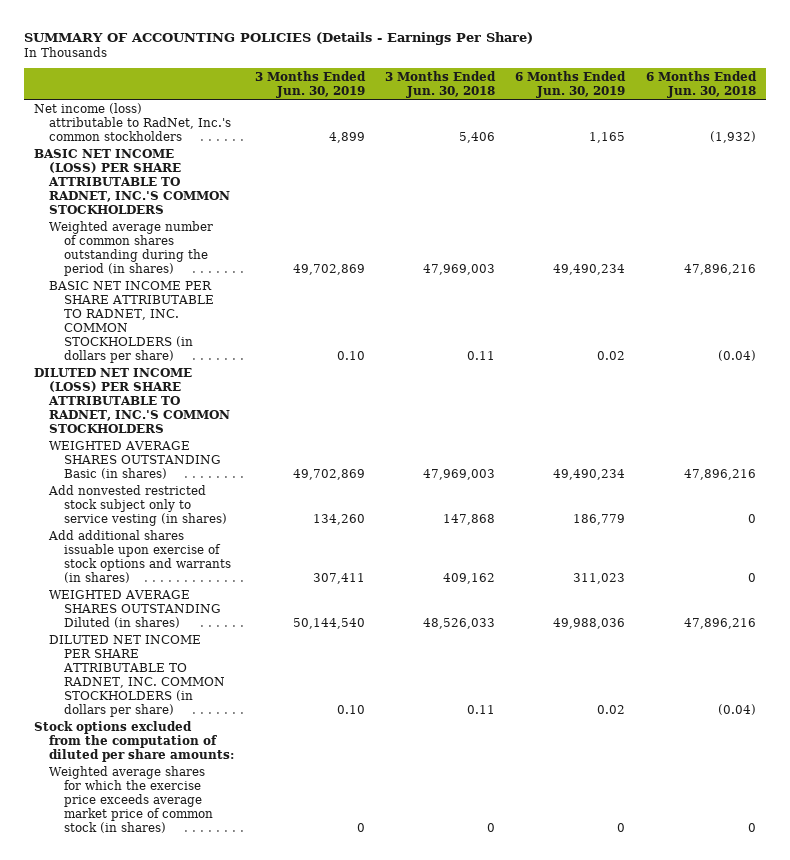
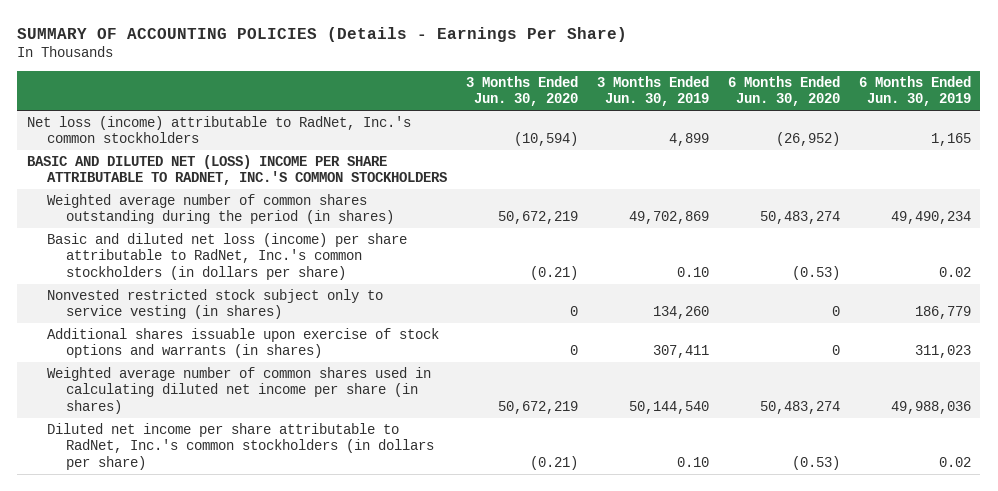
[385,70,497,98] 3 Months Ended Jun. 30, 2018 -> none
[645,70,757,98] 6 Months Ended Jun. 30, 2018 -> none
none -> [465,75,578,107] 3 Months Ended Jun. 30, 2020
none -> [727,75,840,107] 6 Months Ended Jun. 30, 2020
[34,102,232,141] Net income (loss) attributable to RadNet, Inc.'s common stockholders -> [26,115,411,144] Net loss (income) attributable to RadNet, Inc.'s common stockholders
[34,148,231,214] BASIC NET INCOME (LOSS) PER SHARE ATTRIBUTABLE TO RADNET, INC.'S COMMON STOCKHOLDERS -> [26,154,447,186] BASIC AND DILUTED NET (LOSS) INCOME PER SHARE ATTRIBUTABLE TO RADNET, INC.'S COMMON STOCKHOLDERS
[34,367,231,433] DILUTED NET INCOME (LOSS) PER SHARE ATTRIBUTABLE TO RADNET, INC.'S COMMON STOCKHOLDERS -> none
[49,440,222,479] WEIGHTED AVERAGE SHARES OUTSTANDING Basic (in shares) -> none
[34,720,235,762] Stock options excluded from the computation of diluted per share amounts: -> none
[49,765,214,833] Weighted average shares for which the exercise price exceeds average market price of common stock (in shares) -> none
[49,280,215,363] BASIC NET INCOME PER SHARE ATTRIBUTABLE TO RADNET, INC. COMMON STOCKHOLDERS (in dollars per share) -> [46,232,407,280] Basic and diluted net loss (income) per share attributable to RadNet, Inc.'s common stockholders (in dollars per share)
[48,484,228,526] Add nonvested restricted stock subject only to service vesting (in shares) -> [46,288,383,320] Nonvested restricted stock subject only to service vesting (in shares)
[48,529,232,583] Add additional shares issuable upon exercise of stock options and warrants (in shares) -> [46,327,439,359] Additional shares issuable upon exercise of stock options and warrants (in shares)
[49,589,222,628] WEIGHTED AVERAGE SHARES OUTSTANDING Diluted (in shares) -> [46,366,431,414] Weighted average number of common shares used in calculating diluted net income per share (in shares)
[49,634,226,717] DILUTED NET INCOME PER SHARE ATTRIBUTABLE TO RADNET, INC. COMMON STOCKHOLDERS (in dollars per share) -> [46,422,435,470] Diluted net income per share attributable to RadNet, Inc.'s common stockholders (in dollars per share)

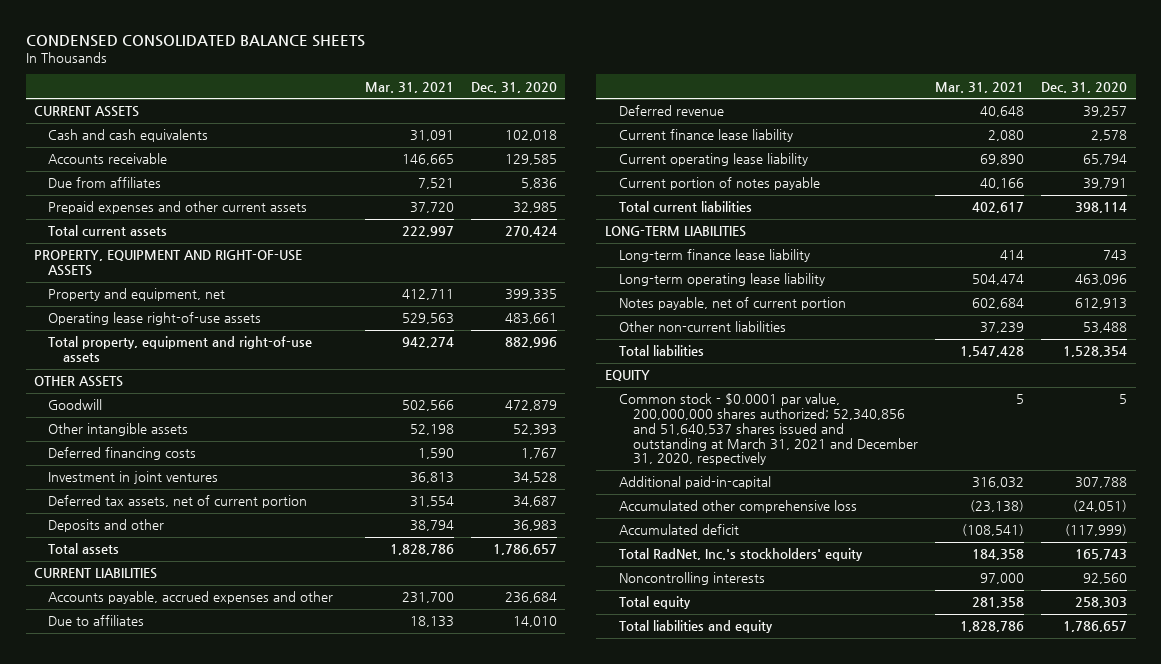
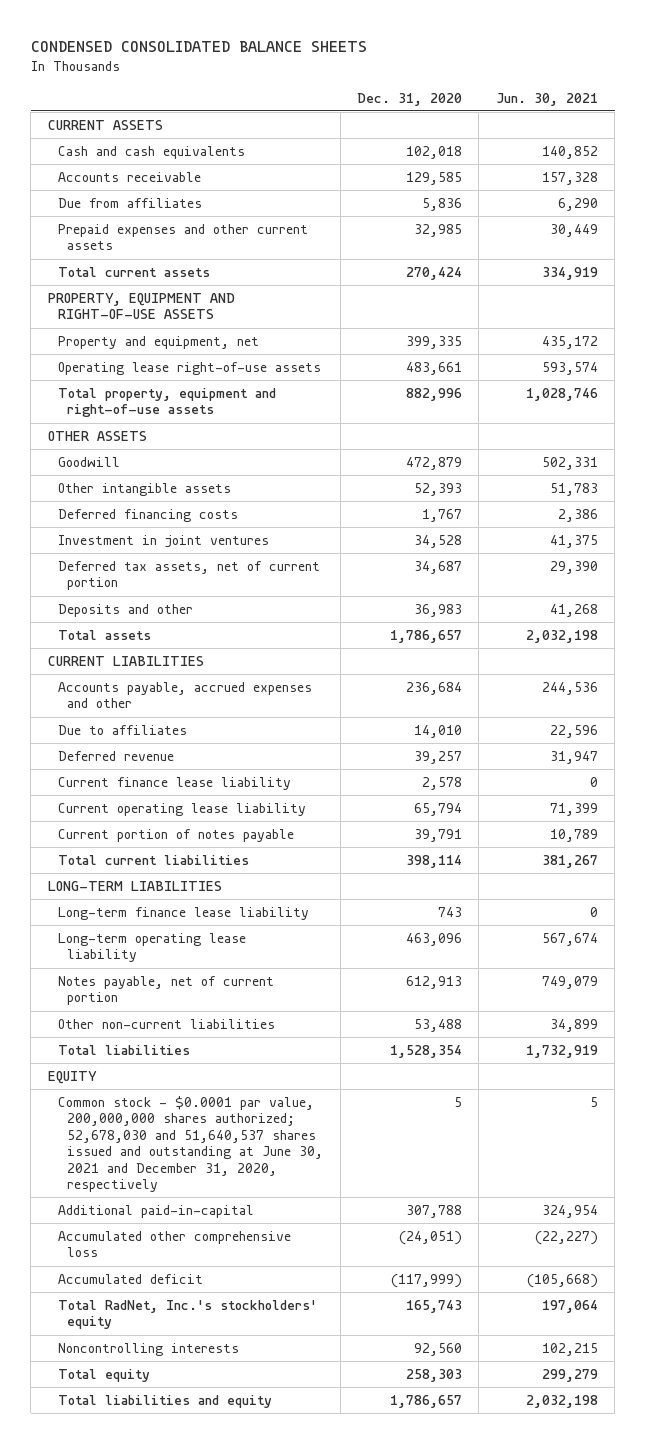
[364,81,454,93] Mar. 31, 2021 -> none
none -> [495,92,598,106] Jun. 30, 2021
[619,393,919,466] Common stock - $0.0001 par value, 200,000,000 shares authorized; 52,340,856 and 51,640,537 shares issued and outstanding at March 31, 2021 and December 31, 2020, respectively -> [57,1095,324,1193] Common stock - $0.0001 par value, 200,000,000 shares authorized; 52,678,030 and 51,640,537 shares issued and outstanding at June 30, 2021 and December 31, 2020, respectively

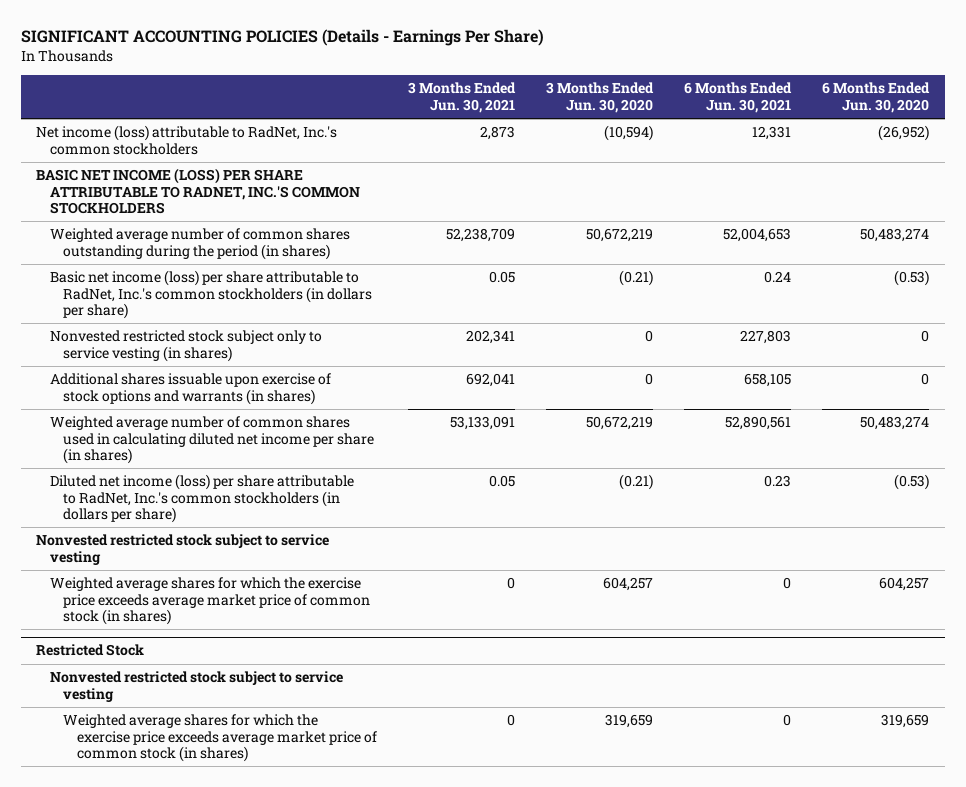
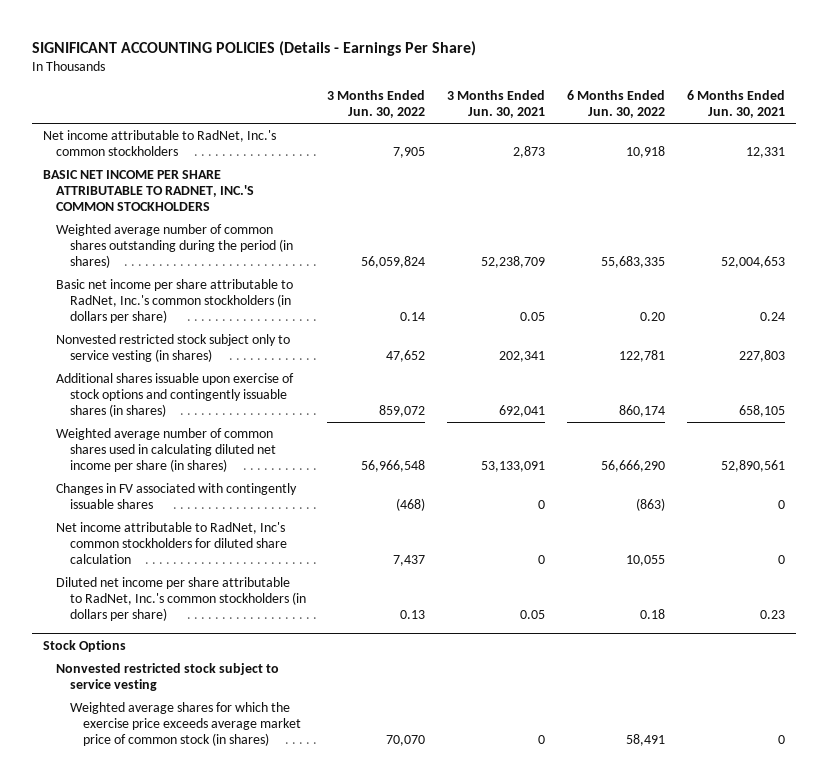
[546,82,655,113] 3 Months Ended Jun. 30, 2020 -> none
[822,82,931,113] 6 Months Ended Jun. 30, 2020 -> none
none -> [327,90,426,118] 3 Months Ended Jun. 30, 2022
none -> [566,90,665,118] 6 Months Ended Jun. 30, 2022
[36,125,338,155] Net income (loss) attributable to RadNet, Inc.'s common stockholders -> [43,129,277,156] Net income attributable to RadNet, Inc.'s common stockholders
[36,168,360,215] BASIC NET INCOME (LOSS) PER SHARE ATTRIBUTABLE TO RADNET, INC.'S COMMON STOCKHOLDERS -> [43,169,255,211] BASIC NET INCOME PER SHARE ATTRIBUTABLE TO RADNET, INC.'S COMMON STOCKHOLDERS
[49,270,373,320] Basic net income (loss) per share attributable to RadNet, Inc.'s common stockholders (in dollars per share) -> [56,278,294,323] Basic net income per share attributable to RadNet, Inc.'s common stockholders (in dollars per share)
[49,373,331,405] Additional shares issuable upon exercise of stock options and warrants (in shares) -> [56,372,295,417] Additional shares issuable upon exercise of stock options and contingently issuable shares (in shares)
[36,534,330,565] Nonvested restricted stock subject to service vesting -> none
[49,577,371,626] Weighted average shares for which the exercise price exceeds average market price of common stock (in shares) -> none
[36,644,145,657] Restricted Stock -> none
none -> [56,482,298,509] Changes in FV associated with contingently issuable shares
none -> [56,521,287,564] Net income attributable to RadNet, Inc's common stockholders for diluted share calculation
[49,474,354,524] Diluted net income (loss) per share attributable to RadNet, Inc.'s common stockholders (in dollars per share) -> [56,576,306,621] Diluted net income per share attributable to RadNet, Inc.'s common stockholders (in dollars per share)
none -> [43,639,127,652] Stock Options

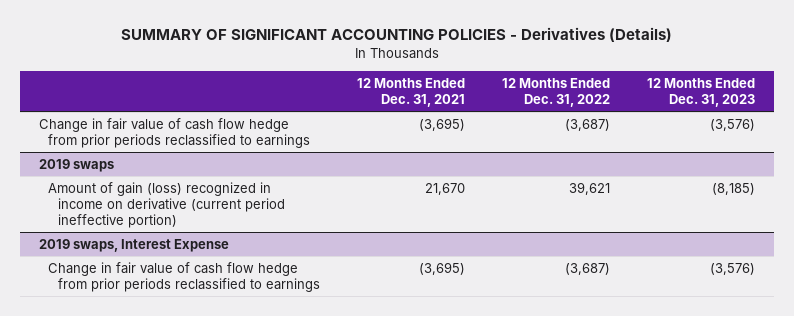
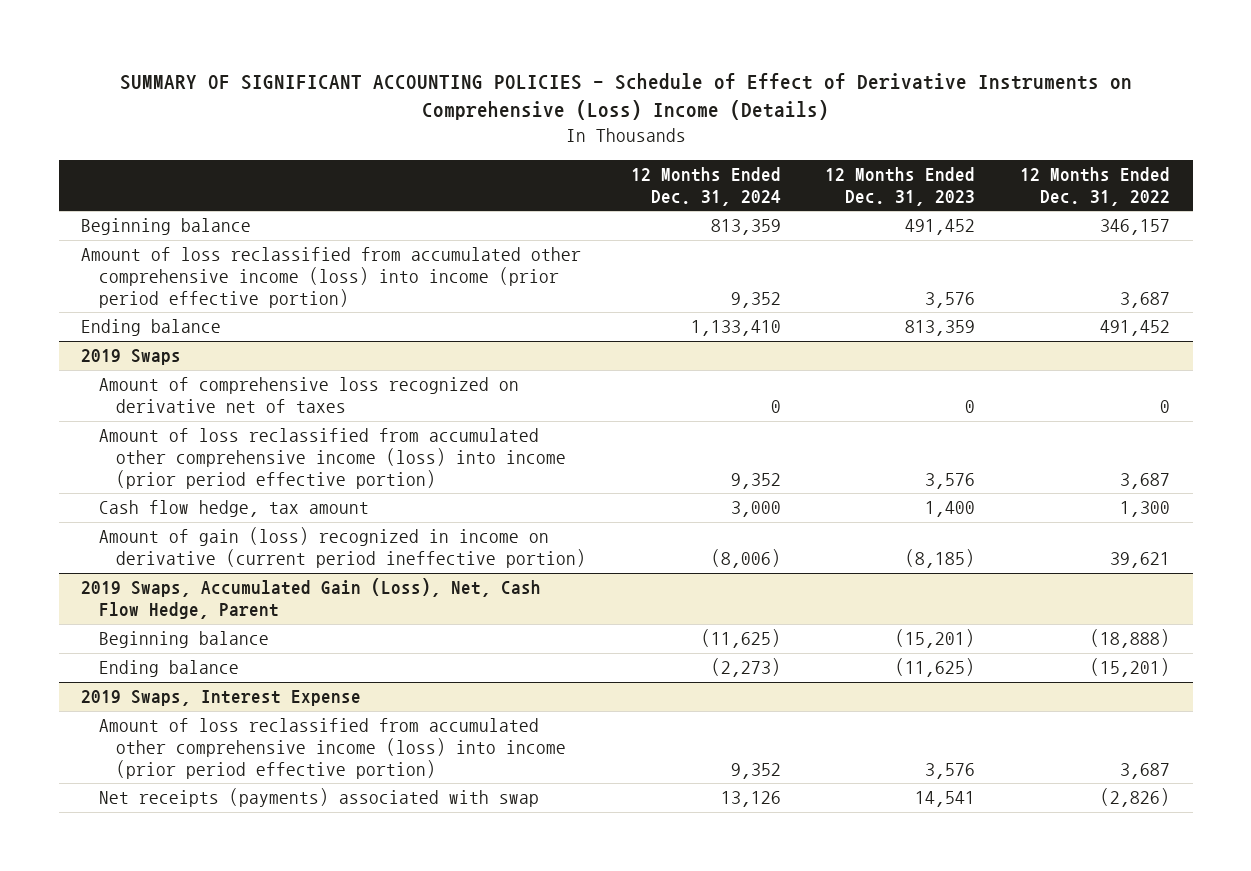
[120,27,672,43] SUMMARY OF SIGNIFICANT ACCOUNTING POLICIES - Derivatives (Details) -> [119,72,1132,121] SUMMARY OF SIGNIFICANT ACCOUNTING POLICIES - Schedule of Effect of Derivative Instruments on Comprehensive (Loss) Income (Details)
[357,77,466,108] 12 Months Ended Dec. 31, 2021 -> none
none -> [630,167,781,206] 12 Months Ended Dec. 31, 2024
none -> [81,218,252,236] Beginning balance
[38,117,311,148] Change in fair value of cash flow hedge from prior periods reclassified to earnings -> [81,247,582,308] Amount of loss reclassified from accumulated other comprehensive income (loss) into income (prior period effective portion)
[565,118,611,131] (3,687) -> [1120,291,1171,308] 3,687
[710,118,756,131] (3,576) -> [925,291,976,308] 3,576
none -> [81,319,222,337] Ending balance
[38,158,114,172] 2019 swaps -> [81,349,182,366] 2019 Swaps
none -> [98,377,519,414] Amount of comprehensive loss recognized on derivative net of taxes
none -> [98,428,566,489] Amount of loss reclassified from accumulated other comprehensive income (loss) into income (prior period effective portion)
none -> [98,500,369,518] Cash flow hedge, tax amount
none -> [81,578,542,620] 2019 Swaps, Accumulated Gain (Loss), Net, Cash Flow Hedge, Parent
none -> [98,631,269,649] Beginning balance
none -> [98,660,239,678] Ending balance
[38,238,229,252] 2019 swaps, Interest Expense -> [81,690,362,707] 2019 Swaps, Interest Expense
[48,261,321,292] Change in fair value of cash flow hedge from prior periods reclassified to earnings -> [98,718,566,779] Amount of loss reclassified from accumulated other comprehensive income (loss) into income (prior period effective portion)
[565,262,611,275] (3,687) -> [1120,762,1171,779] 3,687
[710,262,756,275] (3,576) -> [925,762,976,779] 3,576
none -> [98,788,539,808] Net receipts (payments) associated with swap

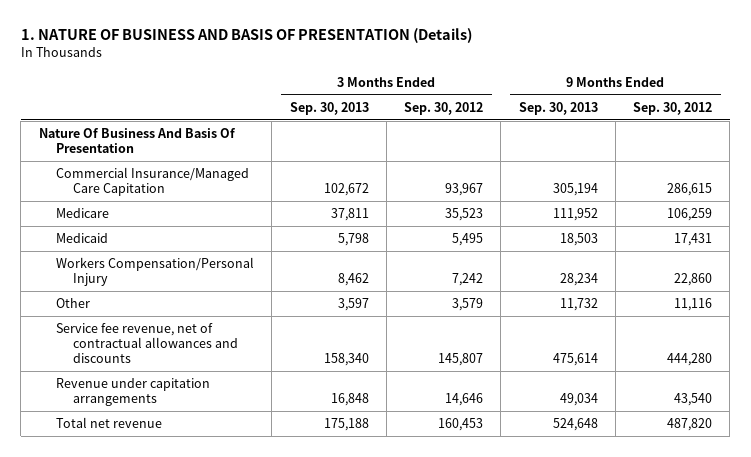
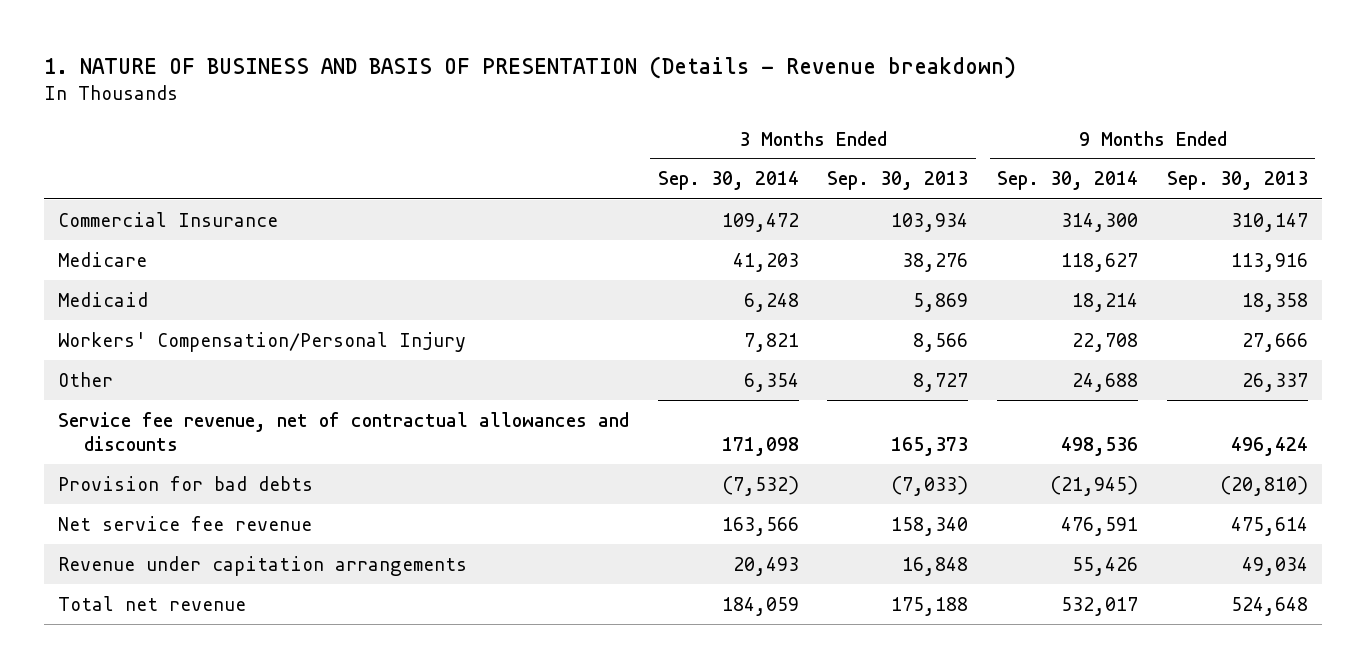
[20,28,472,44] 1. NATURE OF BUSINESS AND BASIS OF PRESENTATION (Details) -> [43,55,1016,79] 1. NATURE OF BUSINESS AND BASIS OF PRESENTATION (Details - Revenue breakdown)
[404,101,484,115] Sep. 30, 2012 -> none
[633,101,713,115] Sep. 30, 2012 -> none
none -> [657,171,799,191] Sep. 30, 2014
none -> [997,171,1139,191] Sep. 30, 2014
[38,128,236,153] Nature Of Business And Basis Of Presentation -> none
[55,167,249,196] Commercial Insurance/Managed Care Capitation -> none
none -> [57,211,278,227] Commercial Insurance
[330,208,369,222] 37,811 -> [902,252,969,272] 38,276
[552,208,598,222] 111,952 -> [1230,252,1308,272] 113,916
[337,233,369,247] 5,798 -> [913,292,969,312] 5,869
[559,233,598,247] 18,503 -> [1241,292,1308,312] 18,358
[55,257,254,286] Workers Compensation/Personal Injury -> [57,331,466,352] Workers' Compensation/Personal Injury
[337,272,369,286] 8,462 -> [913,332,969,352] 8,566
[559,272,598,286] 28,234 -> [1241,332,1308,352] 27,666
[337,298,369,312] 3,597 -> [913,372,969,392] 8,727
[559,298,598,312] 11,732 -> [1241,372,1308,392] 26,337
[323,352,369,366] 158,340 -> [891,436,969,456] 165,373
[552,352,598,366] 475,614 -> [1230,436,1308,456] 496,424
none -> [57,475,313,491] Provision for bad debts
none -> [57,515,312,531] Net service fee revenue

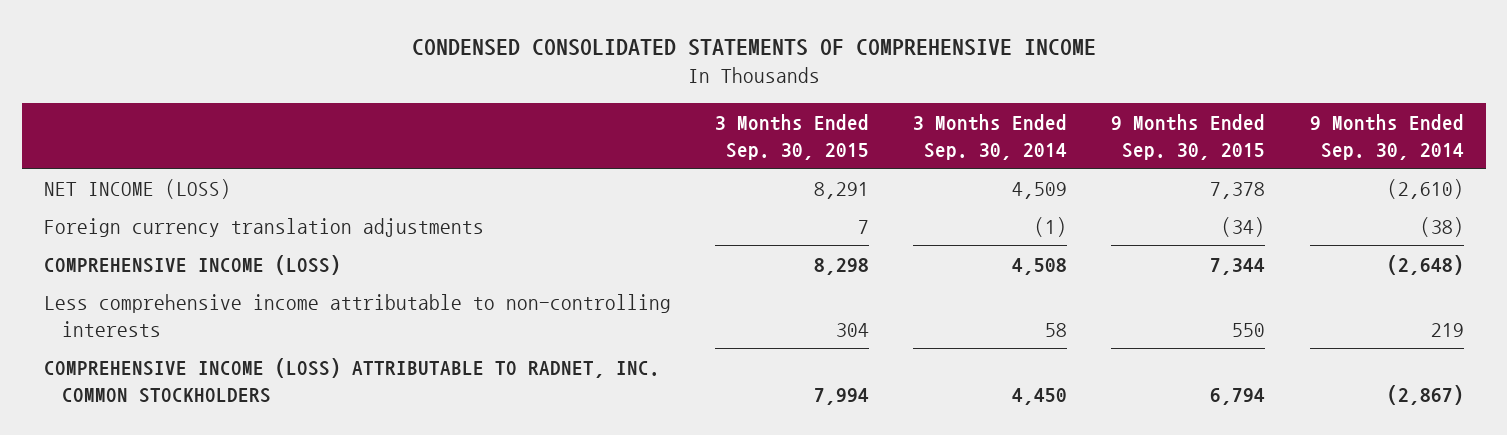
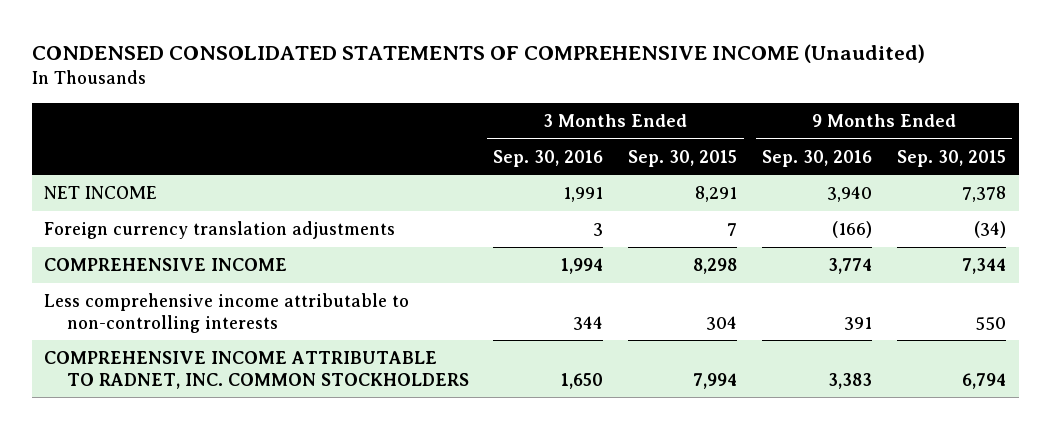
[411,39,1096,57] CONDENSED CONSOLIDATED STATEMENTS OF COMPREHENSIVE INCOME -> [31,43,925,63] CONDENSED CONSOLIDATED STATEMENTS OF COMPREHENSIVE INCOME (Unaudited)
[913,113,1068,160] 3 Months Ended Sep. 30, 2014 -> none
[1309,113,1464,160] 9 Months Ended Sep. 30, 2014 -> none
none -> [493,149,604,167] Sep. 30, 2016
none -> [762,149,873,167] Sep. 30, 2016
[43,178,231,199] NET INCOME (LOSS) -> [44,186,158,200] NET INCOME
[43,254,341,275] COMPREHENSIVE INCOME (LOSS) -> [44,258,288,272] COMPREHENSIVE INCOME
[43,357,660,403] COMPREHENSIVE INCOME (LOSS) ATTRIBUTABLE TO RADNET, INC. COMMON STOCKHOLDERS -> [44,351,469,389] COMPREHENSIVE INCOME ATTRIBUTABLE TO RADNET, INC. COMMON STOCKHOLDERS

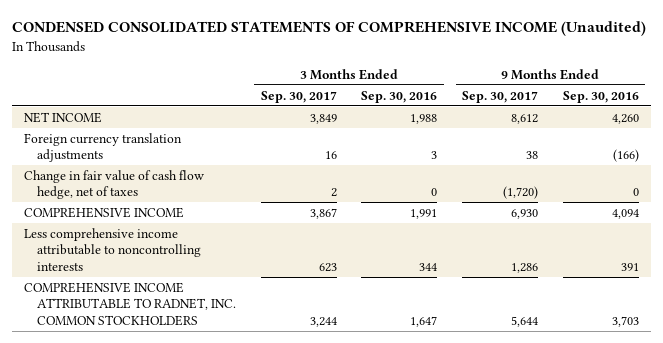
[628,149,738,167] Sep. 30, 2015 -> none
[897,149,1007,167] Sep. 30, 2015 -> none
none -> [260,90,337,103] Sep. 30, 2017
none -> [462,90,539,103] Sep. 30, 2017
[563,187,604,203] 1,991 -> [410,113,438,124] 1,988
[827,186,873,203] 3,940 -> [611,113,639,124] 4,260
none -> [23,169,204,200] Change in fair value of cash flow hedge, net of taxes
[561,258,604,275] 1,994 -> [410,208,438,219] 1,991
[828,258,873,275] 3,774 -> [611,208,639,219] 4,094
[44,293,410,333] Less comprehensive income attributable to non-controlling interests -> [23,227,201,271] Less comprehensive income attributable to noncontrolling interests
[561,372,604,389] 1,650 -> [410,315,438,327] 1,647
[828,372,873,389] 3,383 -> [611,315,639,327] 3,703

